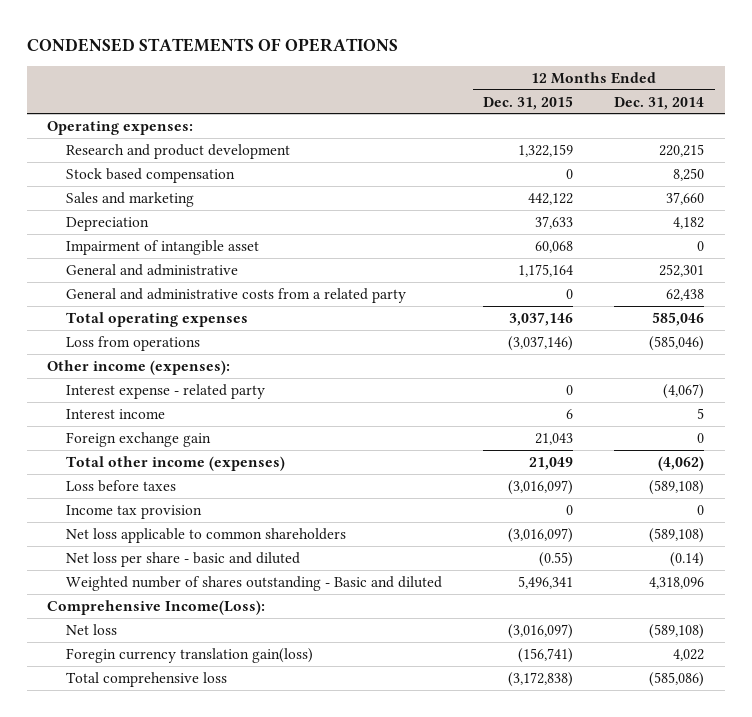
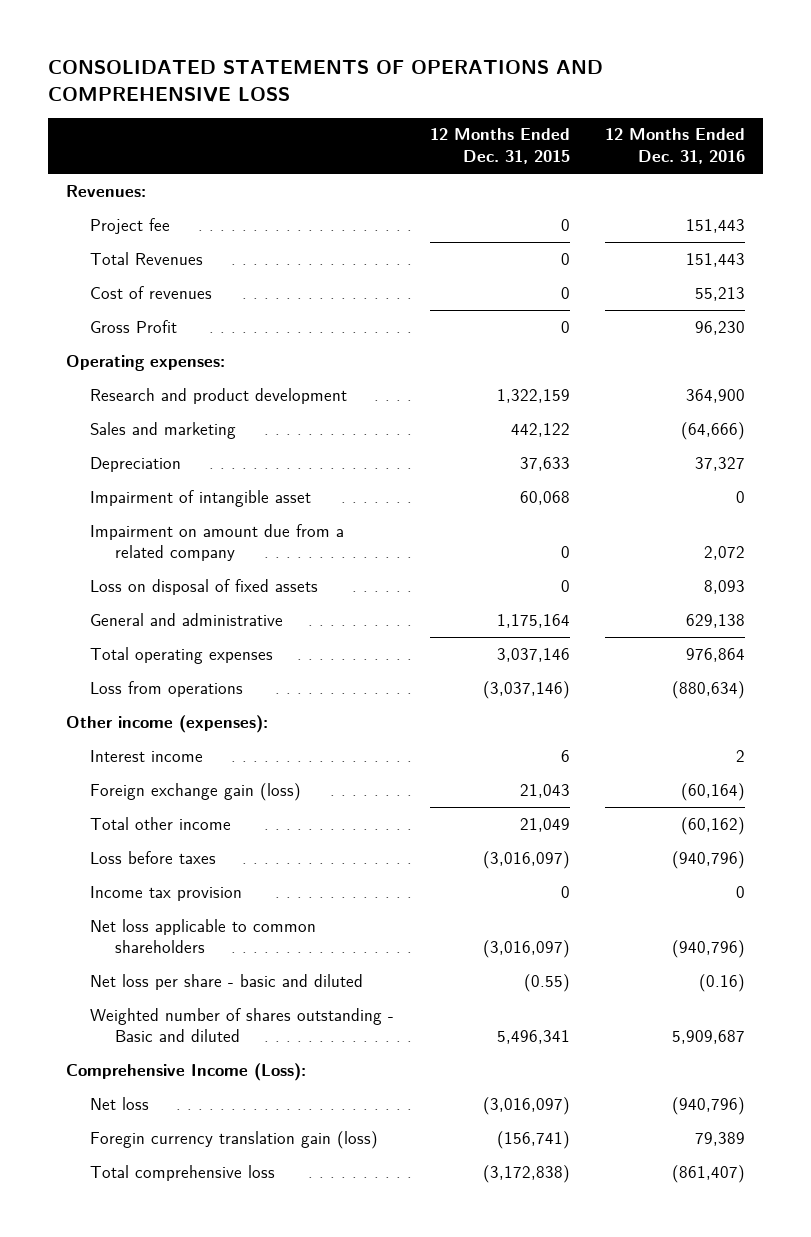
[27,37,399,52] CONDENSED STATEMENTS OF OPERATIONS -> [47,60,603,102] CONSOLIDATED STATEMENTS OF OPERATIONS AND COMPREHENSIVE LOSS
[614,96,705,110] Dec. 31, 2014 -> none
none -> [605,128,746,165] 12 Months Ended Dec. 31, 2016
none -> [65,184,146,197] Revenues:
none -> [90,217,171,234] Project fee
none -> [90,251,204,265] Total Revenues
none -> [90,285,213,299] Cost of revenues
none -> [90,319,178,333] Gross Profit
[66,167,236,183] Stock based compensation -> none
none -> [90,523,345,562] Impairment on amount due from a related company
none -> [90,578,319,595] Loss on disposal of fixed assets
[66,287,407,303] General and administrative costs from a related party -> none
[66,383,266,399] Interest expense - related party -> none
[66,431,212,447] Foreign exchange gain -> [90,782,302,801] Foreign exchange gain (loss)
[66,455,286,471] Total other income (expenses) -> [90,816,232,830] Total other income
[47,599,266,615] Comprehensive Income(Loss): -> [65,1062,306,1081] Comprehensive Income (Loss):
[66,647,314,663] Foregin currency translation gain(loss) -> [90,1130,379,1149] Foregin currency translation gain (loss)

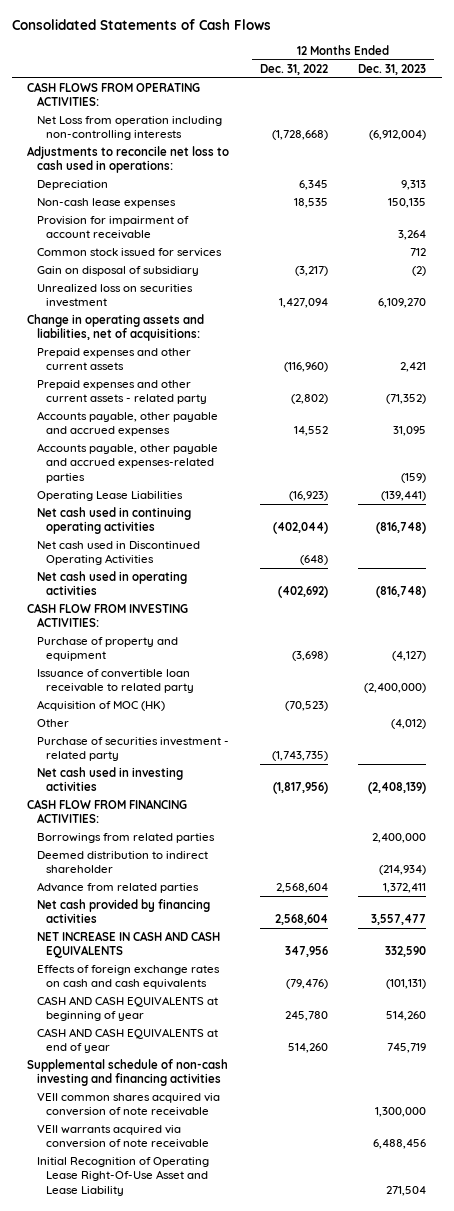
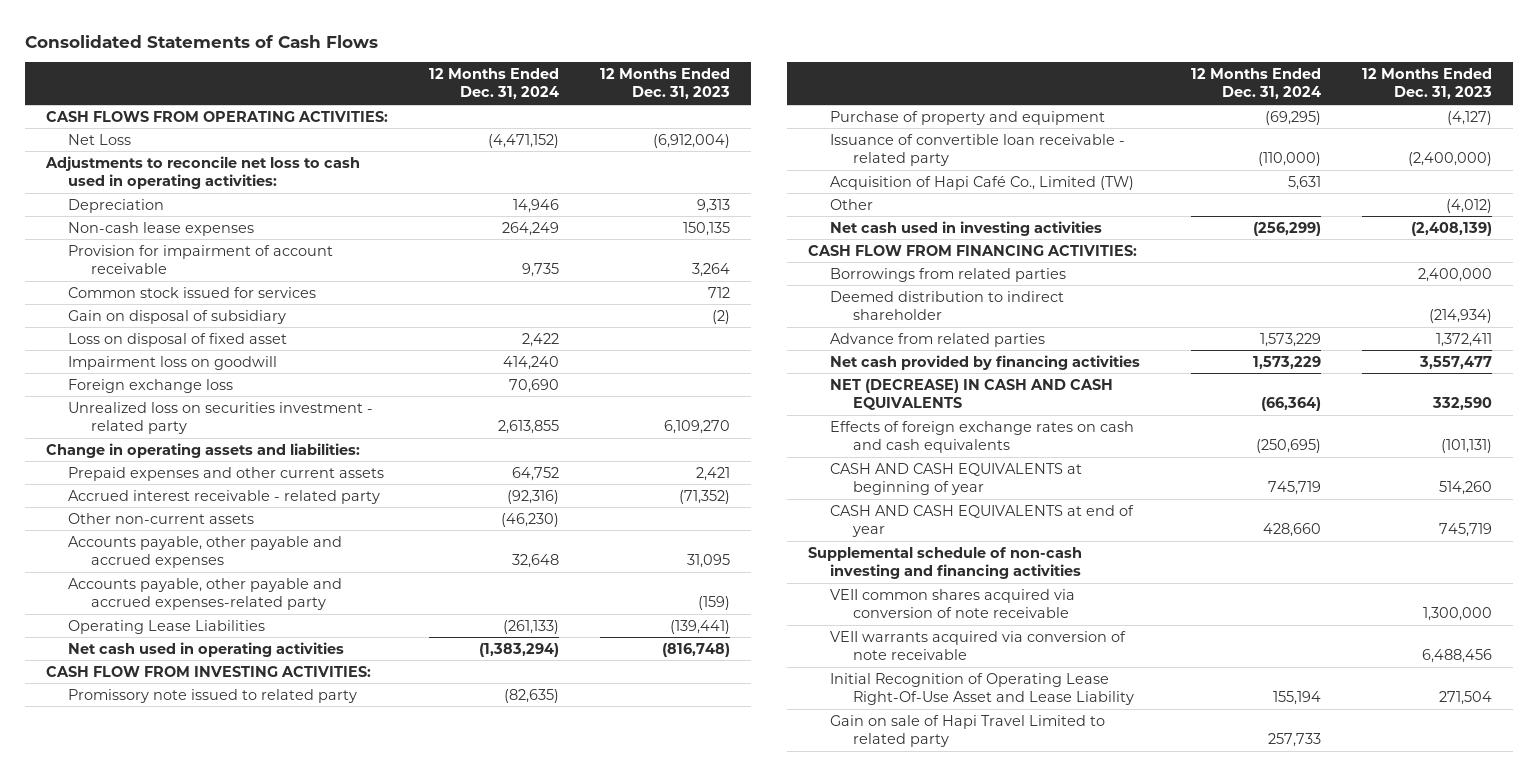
[259,63,328,75] Dec. 31, 2022 -> none
none -> [428,67,559,100] 12 Months Ended Dec. 31, 2024
[36,116,222,141] Net Loss from operation including non-controlling interests -> [68,133,132,145] Net Loss
[27,146,230,174] Adjustments to reconcile net loss to cash used in operations: -> [44,155,360,190] Adjustments to reconcile net loss to cash used in operating activities:
none -> [68,332,288,347] Loss on disposal of fixed asset
none -> [68,355,278,370] Impairment loss on goodwill
none -> [68,378,234,393] Foreign exchange loss
[36,284,193,308] Unrealized loss on securities investment -> [68,401,374,435] Unrealized loss on securities investment - related party
[27,314,205,342] Change in operating assets and liabilities, net of acquisitions: -> [45,442,360,458] Change in operating assets and liabilities:
[36,380,207,405] Prepaid expenses and other current assets - related party -> [68,489,381,504] Accrued interest receivable - related party
none -> [68,512,255,524] Other non-current assets
[36,443,218,483] Accounts payable, other payable and accrued expenses-related parties -> [68,577,343,611] Accounts payable, other payable and accrued expenses-related party
[36,507,191,535] Net cash used in continuing operating activities -> none
[36,541,200,566] Net cash used in Discontinued Operating Activities -> none
none -> [68,688,358,703] Promissory note issued to related party
[36,669,194,694] Issuance of convertible loan receivable to related party -> [830,133,1126,167] Issuance of convertible loan receivable - related party
[36,700,165,712] Acquisition of MOC (HK) -> [830,175,1135,190] Acquisition of Hapi Café Co., Limited (TW)
[36,737,229,762] Purchase of securities investment - related party -> none
[36,931,220,959] NET INCREASE IN CASH AND CASH EQUIVALENTS -> [830,378,1114,411] NET (DECREASE) IN CASH AND CASH EQUIVALENTS
none -> [830,714,1106,748] Gain on sale of Hapi Travel Limited to related party

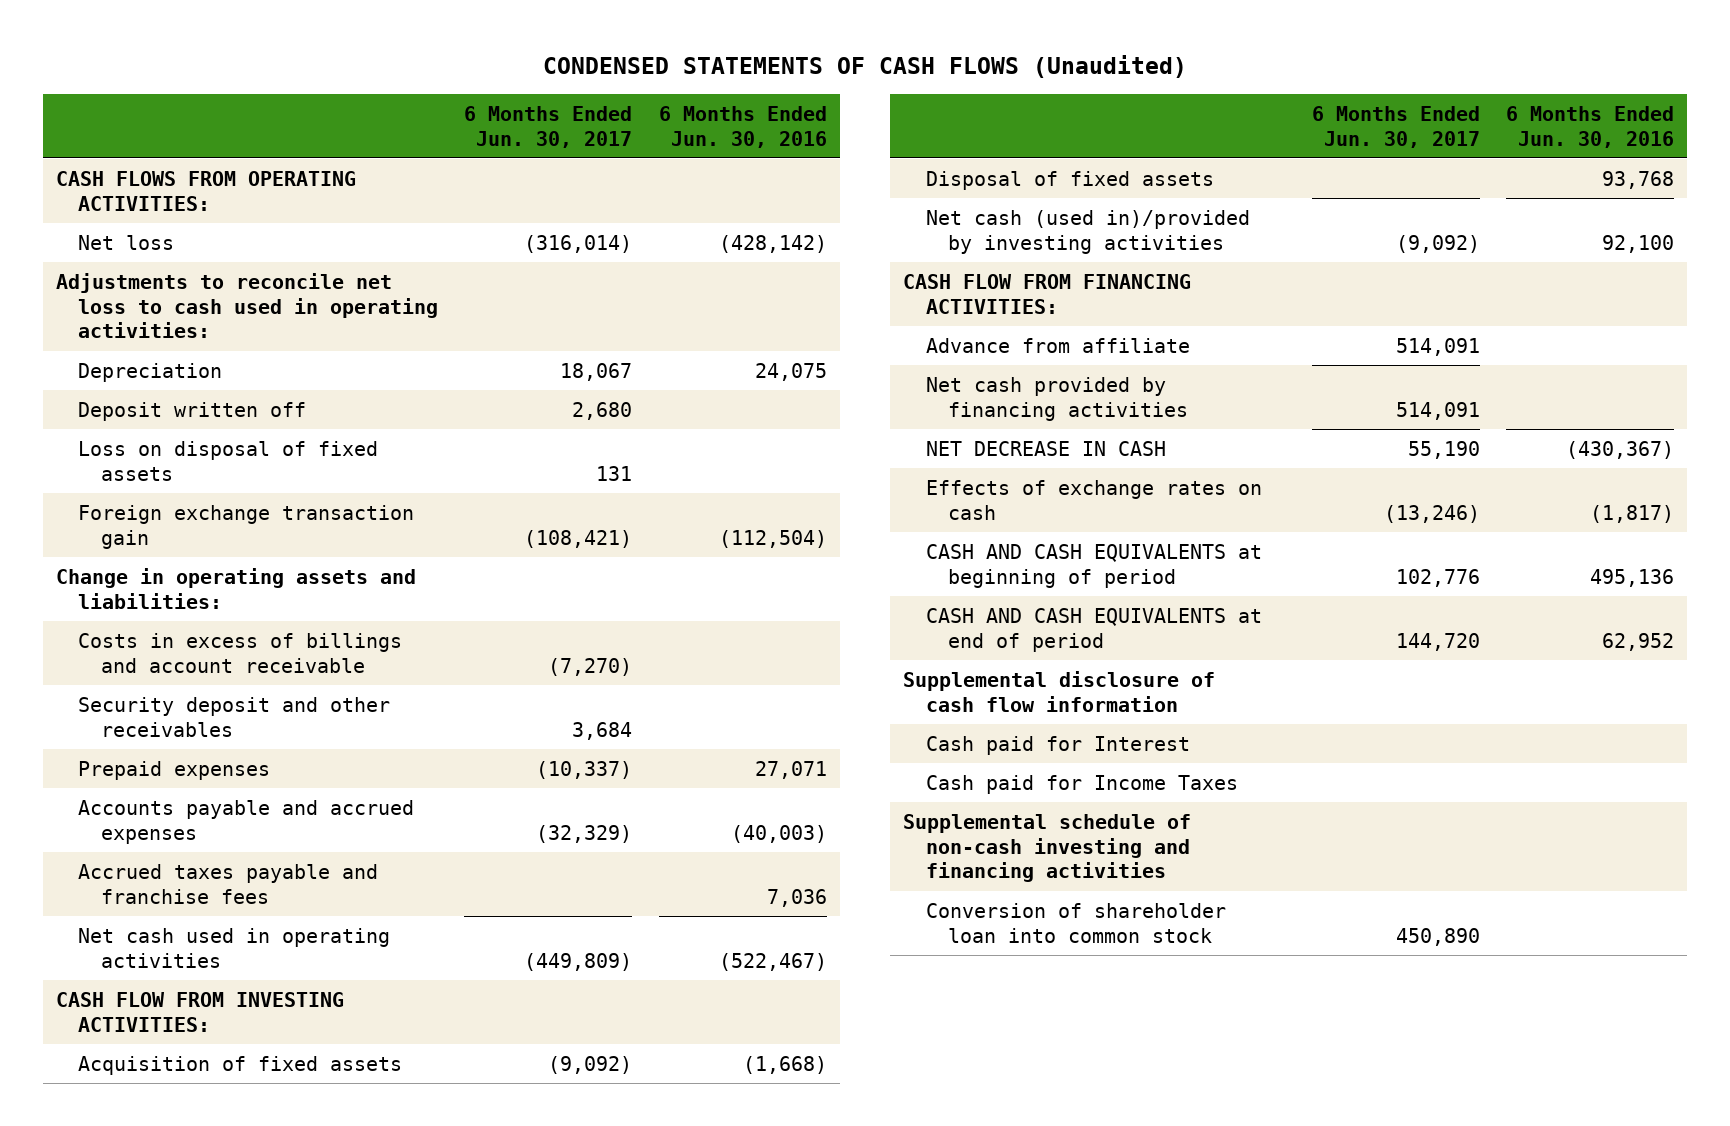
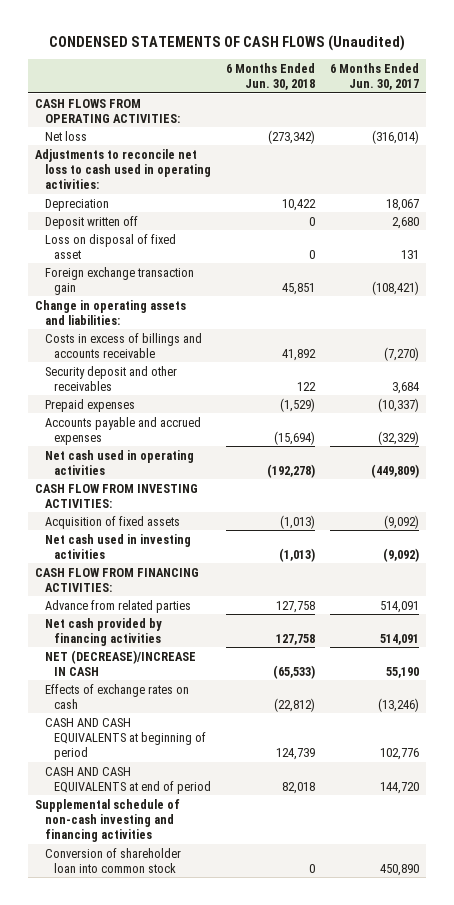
[658,105,827,148] 6 Months Ended Jun. 30, 2016 -> none
none -> [226,62,316,90] 6 Months Ended Jun. 30, 2018
[78,440,379,481] Loss on disposal of fixed assets -> [44,233,176,259] Loss on disposal of fixed asset
[78,632,403,673] Costs in excess of billings and account receivable -> [44,332,202,358] Costs in excess of billings and accounts receivable
[78,863,379,904] Accrued taxes payable and franchise fees -> none
[925,170,1214,190] Disposal of fixed assets -> none
[925,209,1250,254] Net cash (used in)/provided by investing activities -> [44,533,191,559] Net cash used in investing activities
[925,337,1190,353] Advance from affiliate -> [44,599,191,613] Advance from related parties
[925,440,1166,456] NET DECREASE IN CASH -> [44,649,196,676] NET (DECREASE)/INCREASE IN CASH
[903,670,1216,712] Supplemental disclosure of cash flow information -> none
[925,735,1190,755] Cash paid for Interest -> none
[925,774,1238,794] Cash paid for Income Taxes -> none

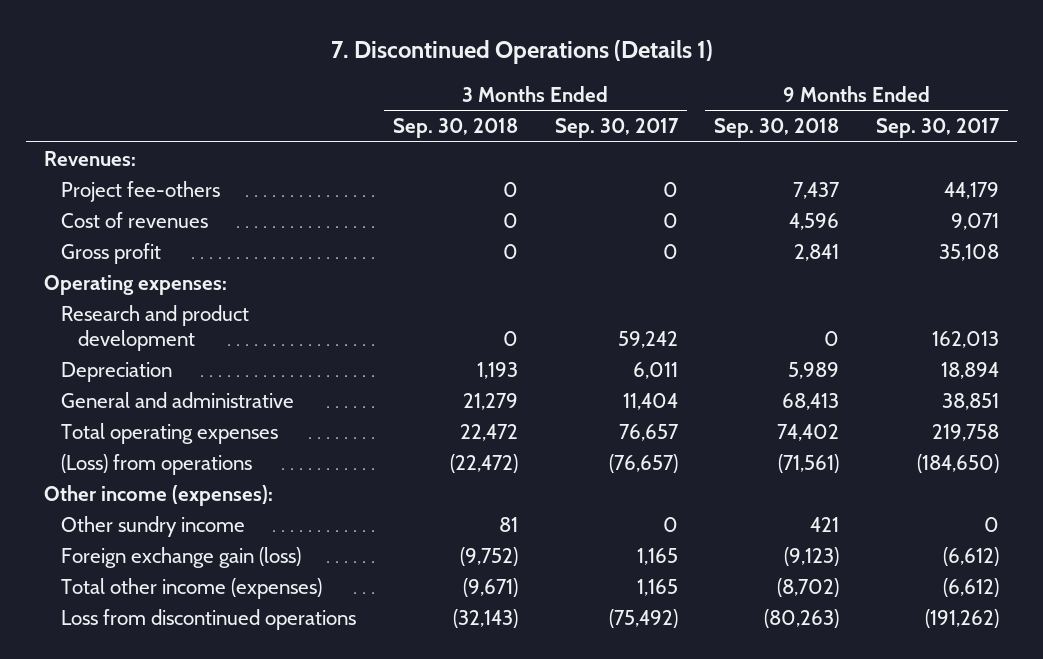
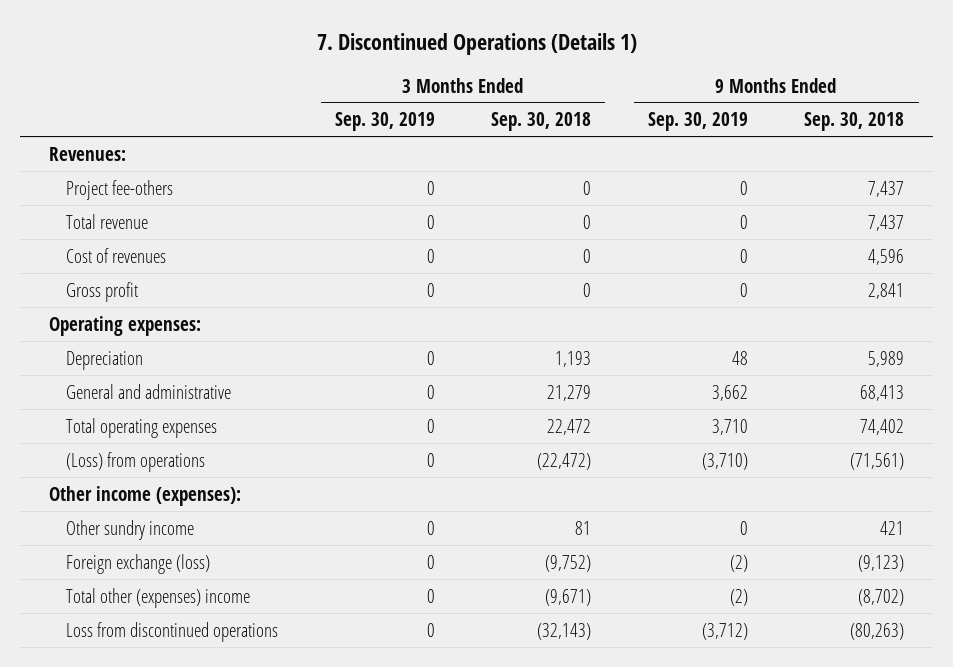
[554,118,679,139] Sep. 30, 2017 -> none
[875,118,1000,139] Sep. 30, 2017 -> none
none -> [334,112,435,132] Sep. 30, 2019
none -> [647,112,748,132] Sep. 30, 2019
none -> [66,213,149,229] Total revenue
[61,304,250,351] Research and product development -> none
[61,546,302,568] Foreign exchange gain (loss) -> [66,553,211,574] Foreign exchange (loss)
[61,577,323,599] Total other income (expenses) -> [66,587,251,608] Total other (expenses) income

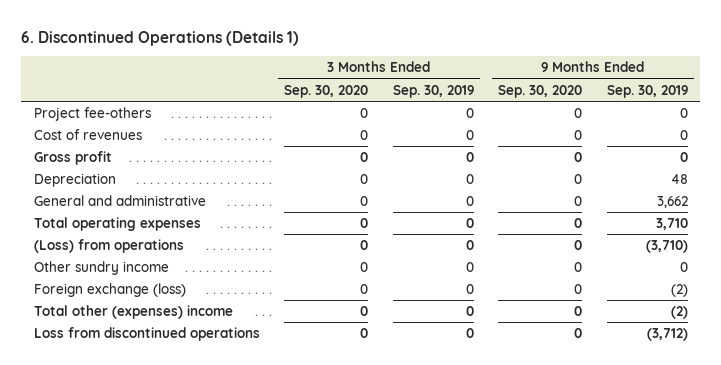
[316,32,637,55] 7. Discontinued Operations (Details 1) -> [21,30,300,46] 6. Discontinued Operations (Details 1)
[491,112,592,132] Sep. 30, 2018 -> none
[804,112,905,132] Sep. 30, 2018 -> none
none -> [284,84,369,98] Sep. 30, 2020
none -> [498,84,583,98] Sep. 30, 2020
[48,146,126,161] Revenues: -> none
[66,213,149,229] Total revenue -> none
[48,315,201,336] Operating expenses: -> none
[48,485,241,506] Other income (expenses): -> none

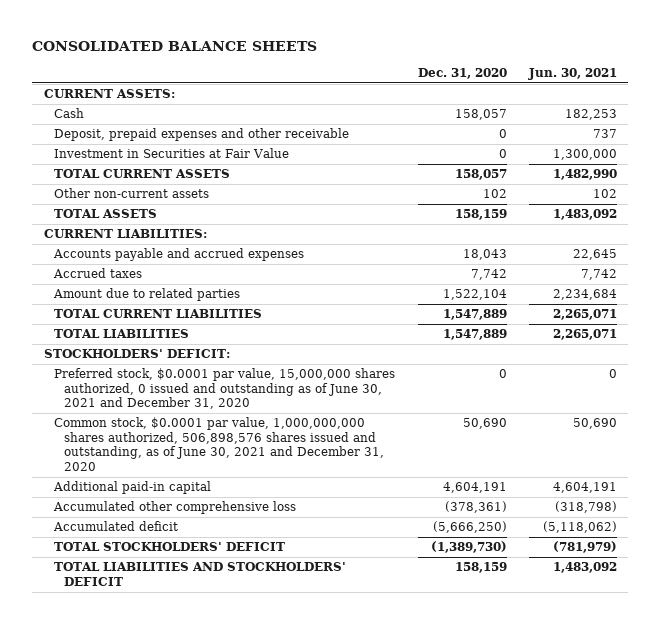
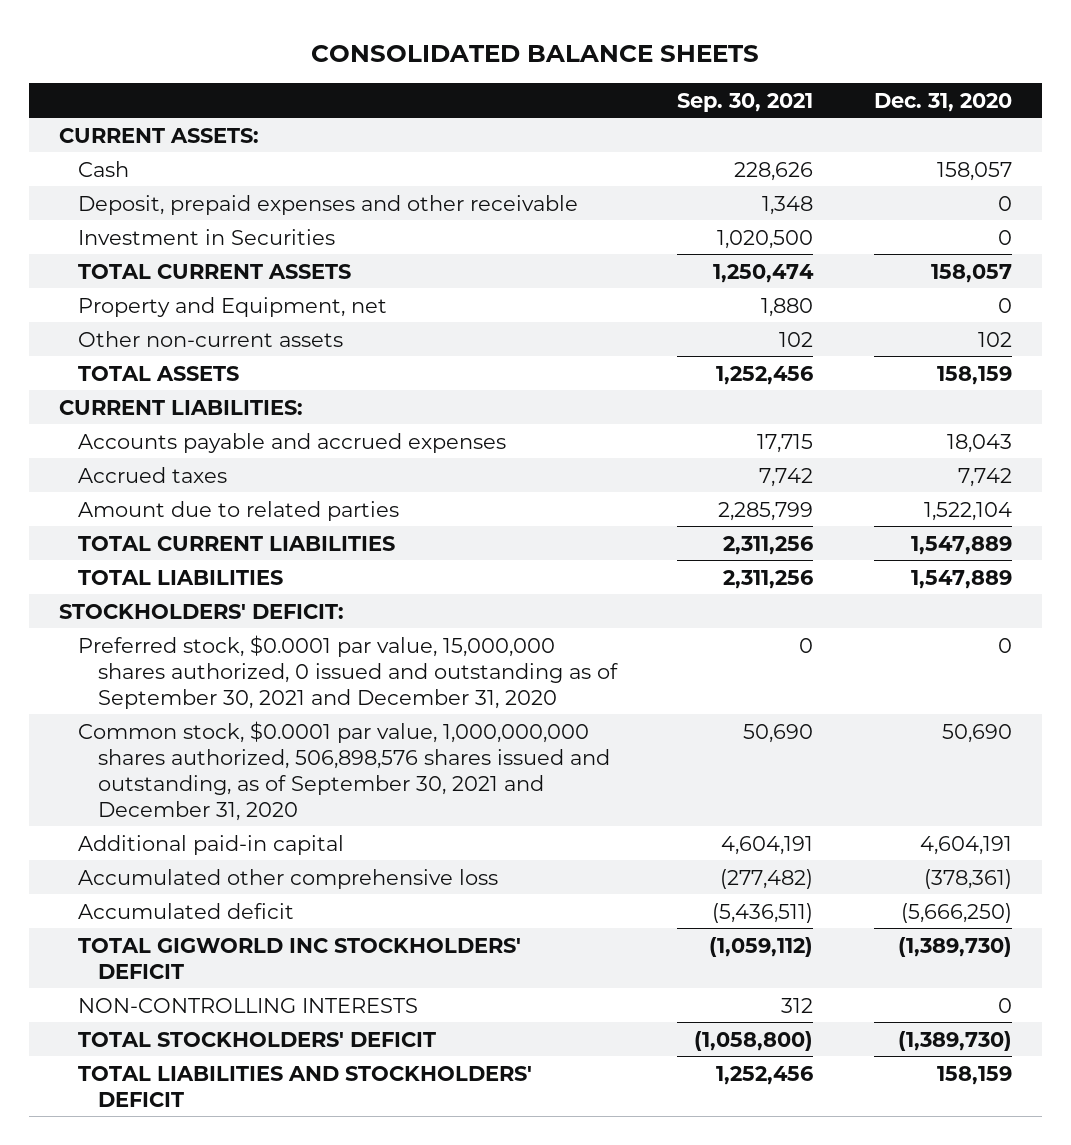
[528,67,618,80] Jun. 30, 2021 -> none
none -> [677,92,814,112] Sep. 30, 2021
[54,148,290,159] Investment in Securities at Fair Value -> [78,228,336,245] Investment in Securities
none -> [78,296,388,317] Property and Equipment, net
[54,368,396,410] Preferred stock, $0.0001 par value, 15,000,000 shares authorized, 0 issued and outstanding as of June 30, 2021 and December 31, 2020 -> [78,634,618,709] Preferred stock, $0.0001 par value, 15,000,000 shares authorized, 0 issued and outstanding as of September 30, 2021 and December 31, 2020
[54,417,385,471] Common stock, $0.0001 par value, 1,000,000,000 shares authorized, 506,898,576 shares issued and outstanding, as of June 30, 2021 and December 31, 2020 -> [78,720,610,821] Common stock, $0.0001 par value, 1,000,000,000 shares authorized, 506,898,576 shares issued and outstanding, as of September 30, 2021 and December 31, 2020
none -> [78,937,522,979] TOTAL GIGWORLD INC STOCKHOLDERS' DEFICIT
none -> [78,997,419,1013] NON-CONTROLLING INTERESTS

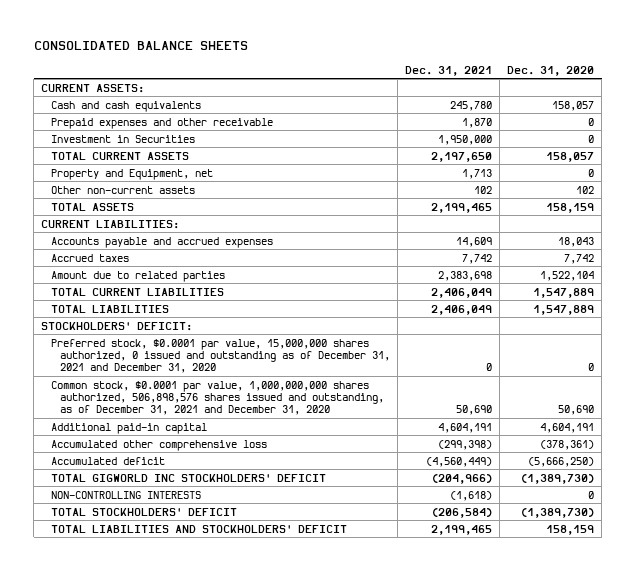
[677,92,814,112] Sep. 30, 2021 -> none
none -> [404,65,492,76] Dec. 31, 2021
[78,160,130,177] Cash -> [50,100,201,112] Cash and cash equivalents
[78,194,579,215] Deposit, prepaid expenses and other receivable -> [50,117,273,129] Prepaid expenses and other receivable
[78,634,618,709] Preferred stock, $0.0001 par value, 15,000,000 shares authorized, 0 issued and outstanding as of September 30, 2021 and December 31, 2020 -> [50,338,390,374] Preferred stock, $0.0001 par value, 15,000,000 shares authorized, 0 issued and outstanding as of December 31, 2021 and December 31, 2020
[78,720,610,821] Common stock, $0.0001 par value, 1,000,000,000 shares authorized, 506,898,576 shares issued and outstanding, as of September 30, 2021 and December 31, 2020 -> [50,380,384,416] Common stock, $0.0001 par value, 1,000,000,000 shares authorized, 506,898,576 shares issued and outstanding, as of December 31, 2021 and December 31, 2020

